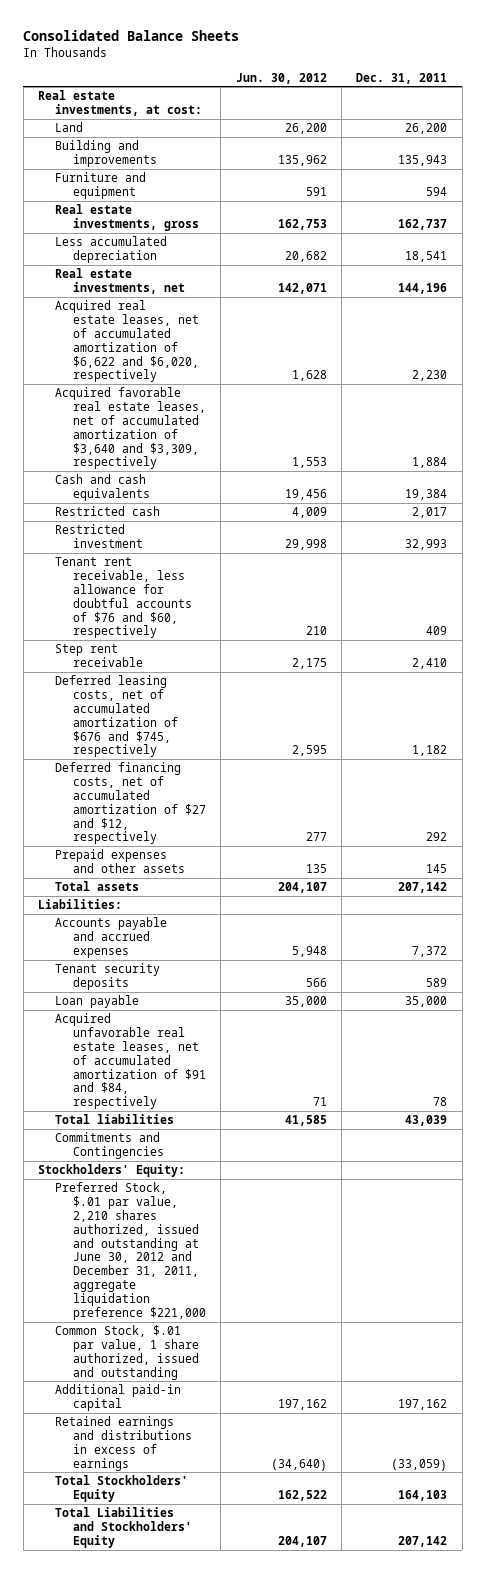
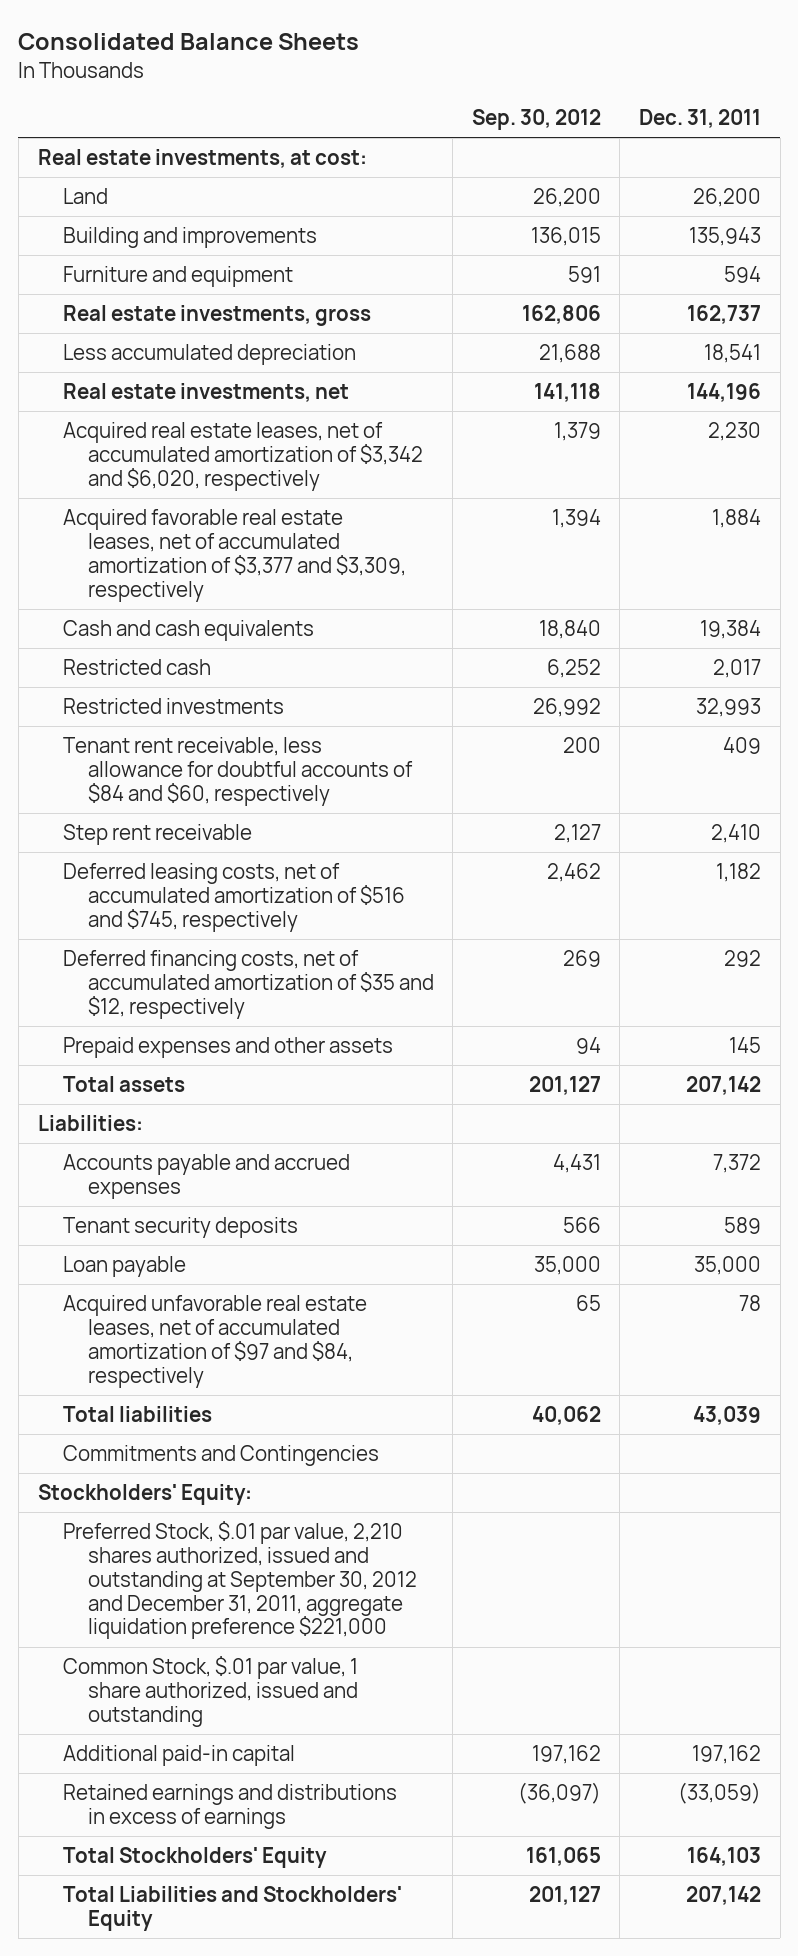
[235,72,327,84] Jun. 30, 2012 -> none
none -> [471,109,601,131] Sep. 30, 2012
[55,300,199,383] Acquired real estate leases, net of accumulated amortization of $6,622 and $6,020, respectively -> [62,422,423,491] Acquired real estate leases, net of accumulated amortization of $3,342 and $6,020, respectively
[55,387,206,470] Acquired favorable real estate leases, net of accumulated amortization of $3,640 and $3,309, respectively -> [62,509,406,602] Acquired favorable real estate leases, net of accumulated amortization of $3,377 and $3,309, respectively
[55,524,143,548] Restricted investment -> [62,698,284,715] Restricted investments
[55,557,192,639] Tenant rent receivable, less allowance for doubtful accounts of $76 and $60, respectively -> [62,737,413,806] Tenant rent receivable, less allowance for doubtful accounts of $84 and $60, respectively
[55,675,178,758] Deferred leasing costs, net of accumulated amortization of $676 and $745, respectively -> [62,863,405,932] Deferred leasing costs, net of accumulated amortization of $516 and $745, respectively
[55,762,206,845] Deferred financing costs, net of accumulated amortization of $27 and $12, respectively -> [62,950,434,1019] Deferred financing costs, net of accumulated amortization of $35 and $12, respectively
[55,1013,206,1110] Acquired unfavorable real estate leases, net of accumulated amortization of $91 and $84, respectively -> [62,1295,367,1388] Acquired unfavorable real estate leases, net of accumulated amortization of $97 and $84, respectively
[55,1182,206,1320] Preferred Stock, $.01 par value, 2,210 shares authorized, issued and outstanding at June 30, 2012 and December 31, 2011, aggregate liquidation preference $221,000 -> [62,1521,417,1640] Preferred Stock, $.01 par value, 2,210 shares authorized, issued and outstanding at September 30, 2012 and December 31, 2011, aggregate liquidation preference $221,000

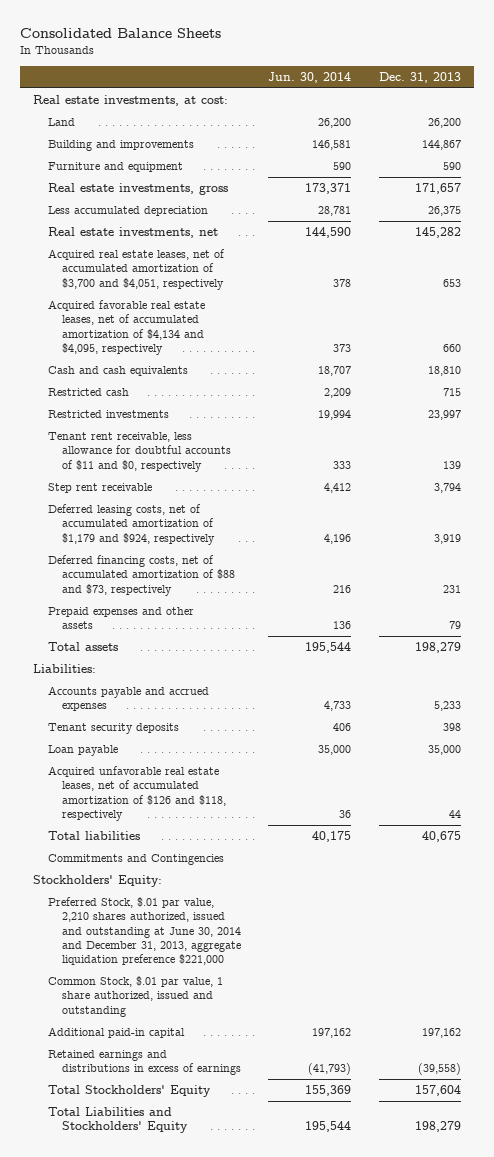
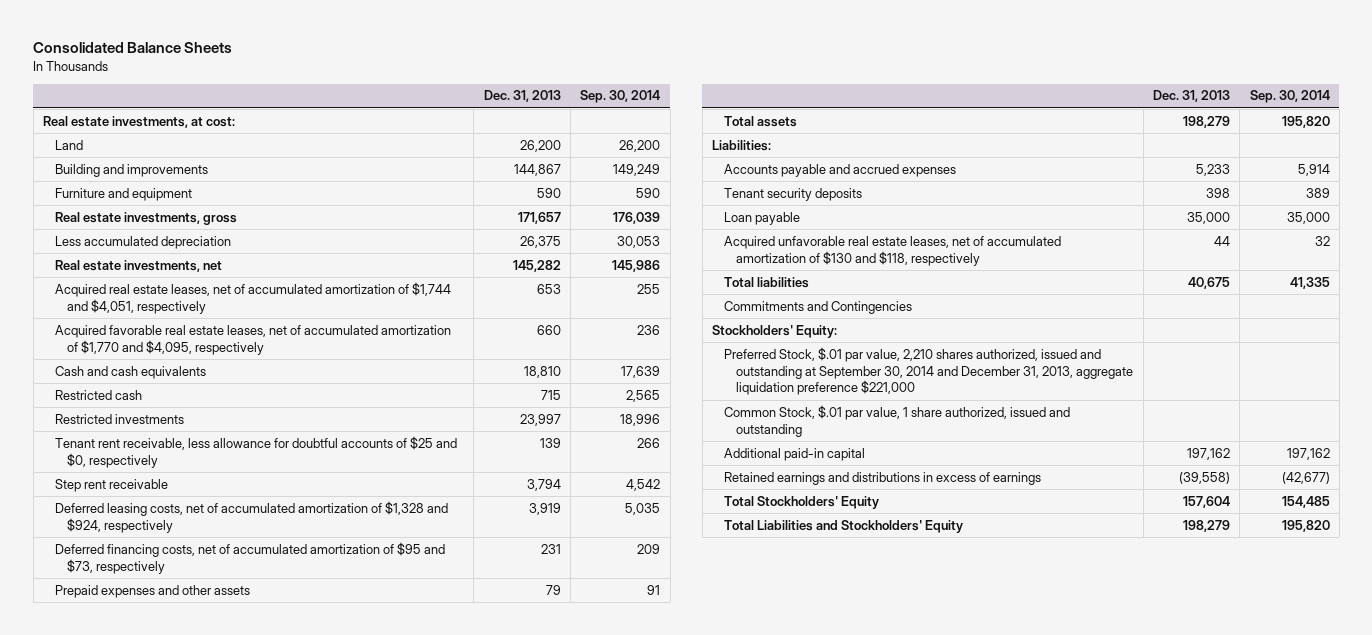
[268,71,352,83] Jun. 30, 2014 -> none
none -> [580,90,661,104] Sep. 30, 2014
[47,249,225,290] Acquired real estate leases, net of accumulated amortization of $3,700 and $4,051, respectively -> [54,281,451,314] Acquired real estate leases, net of accumulated amortization of $1,744 and $4,051, respectively
[47,300,205,355] Acquired favorable real estate leases, net of accumulated amortization of $4,134 and $4,095, respectively -> [54,324,451,355] Acquired favorable real estate leases, net of accumulated amortization of $1,770 and $4,095, respectively
[47,432,232,472] Tenant rent receivable, less allowance for doubtful accounts of $11 and $0, respectively -> [54,435,457,468] Tenant rent receivable, less allowance for doubtful accounts of $25 and $0, respectively
[47,504,216,545] Deferred leasing costs, net of accumulated amortization of $1,179 and $924, respectively -> [54,500,448,533] Deferred leasing costs, net of accumulated amortization of $1,328 and $924, respectively
[47,555,236,596] Deferred financing costs, net of accumulated amortization of $88 and $73, respectively -> [54,541,445,574] Deferred financing costs, net of accumulated amortization of $95 and $73, respectively
[47,766,227,821] Acquired unfavorable real estate leases, net of accumulated amortization of $126 and $118, respectively -> [724,235,1062,266] Acquired unfavorable real estate leases, net of accumulated amortization of $130 and $118, respectively
[47,897,242,966] Preferred Stock, $.01 par value, 2,210 shares authorized, issued and outstanding at June 30, 2014 and December 31, 2013, aggregate liquidation preference $221,000 -> [724,346,1134,396] Preferred Stock, $.01 par value, 2,210 shares authorized, issued and outstanding at September 30, 2014 and December 31, 2013, aggregate liquidation preference $221,000

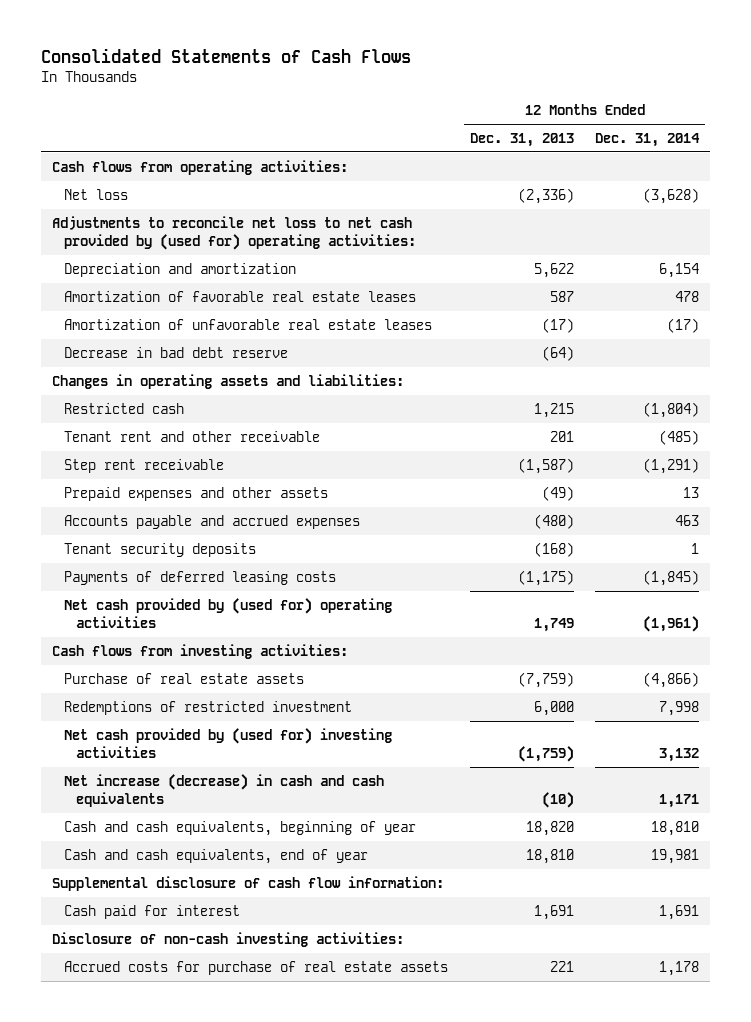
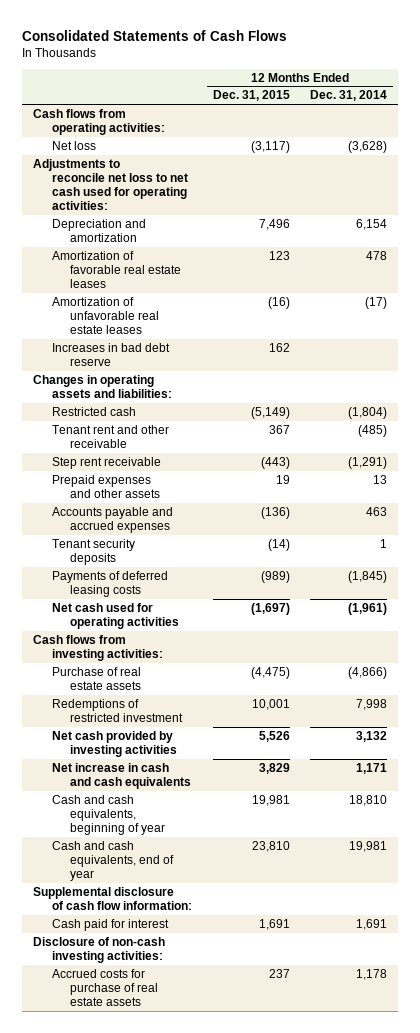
[469,133,574,148] Dec. 31, 2013 -> none
none -> [212,90,290,102] Dec. 31, 2015
[51,215,416,251] Adjustments to reconcile net loss to net cash provided by (used for) operating activities: -> [32,158,188,210] Adjustments to reconcile net loss to net cash used for operating activities:
[63,346,288,358] Decrease in bad debt reserve -> [51,342,170,366] Increases in bad debt reserve
[63,597,392,629] Net cash provided by (used for) operating activities -> [51,602,180,629] Net cash used for operating activities
[63,727,392,759] Net cash provided by (used for) investing activities -> [51,730,178,757] Net cash provided by investing activities
[63,773,384,808] Net increase (decrease) in cash and cash equivalents -> [51,762,192,789] Net increase in cash and cash equivalents

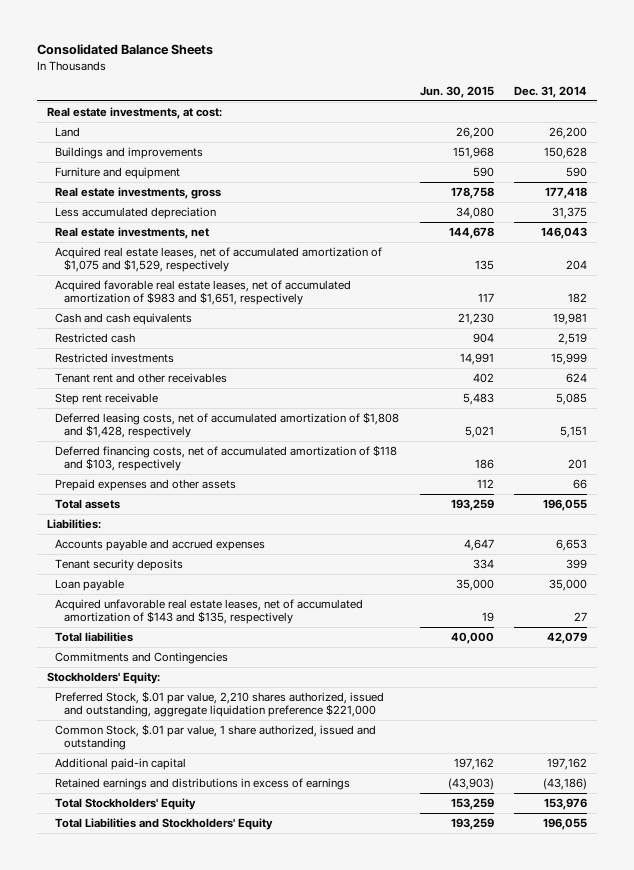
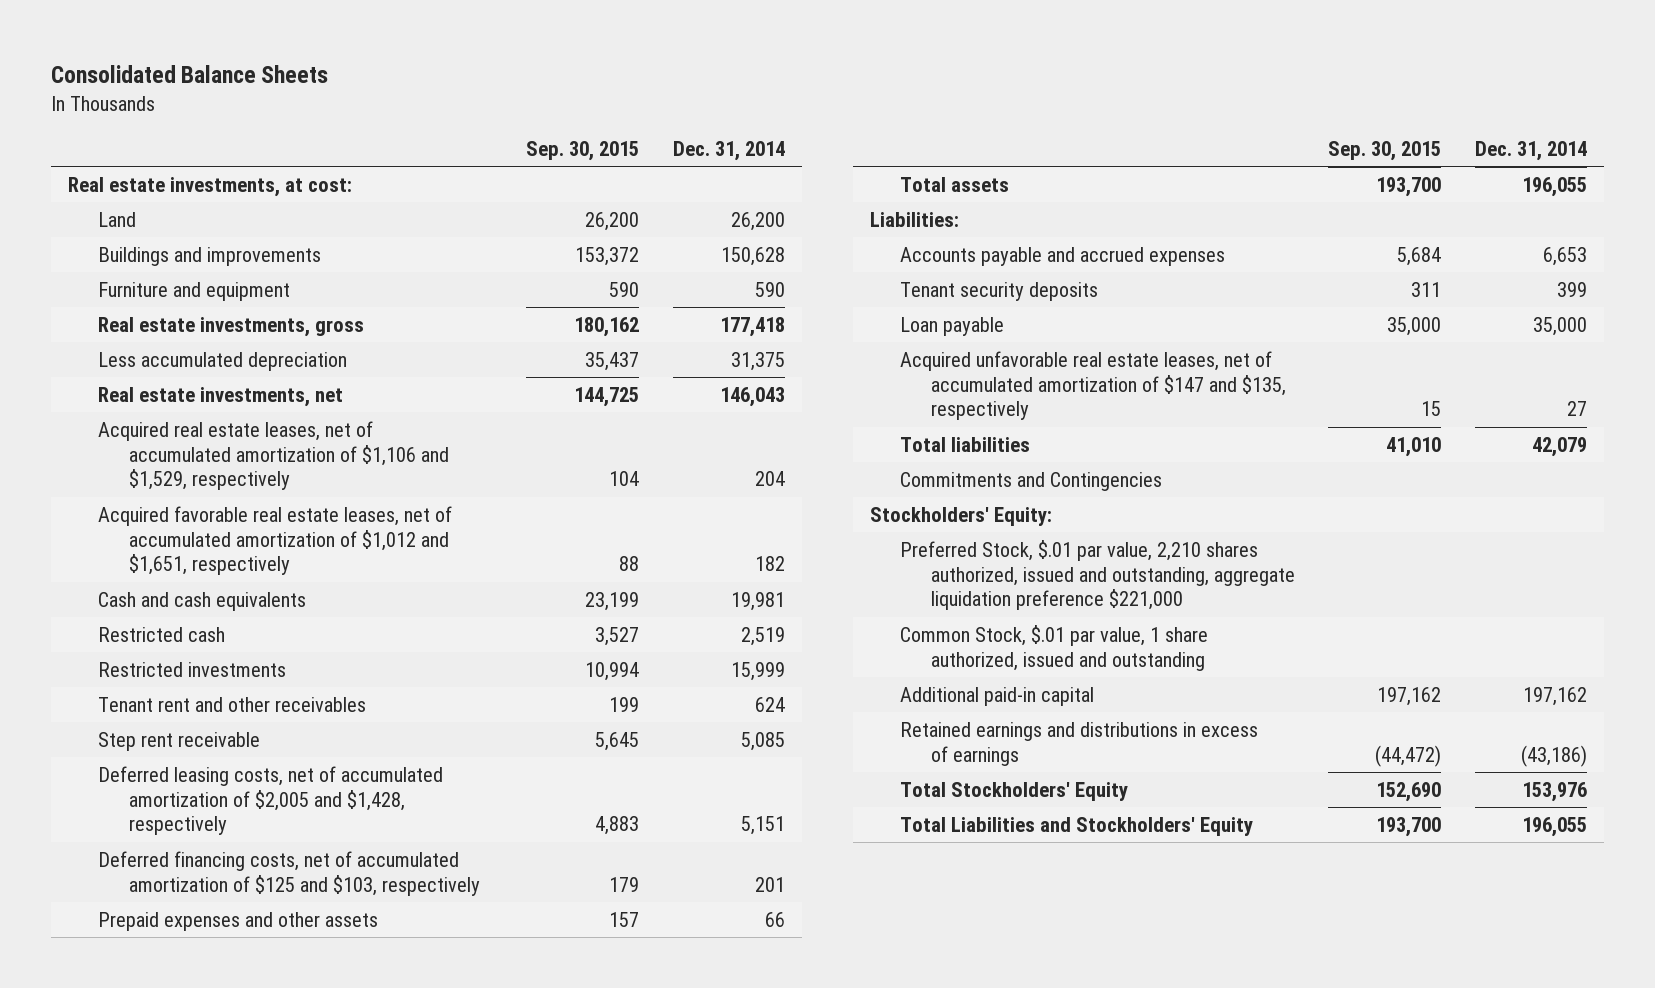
[419,85,494,98] Jun. 30, 2015 -> none
none -> [526,141,640,162] Sep. 30, 2015
[55,246,383,273] Acquired real estate leases, net of accumulated amortization of $1,075 and $1,529, respectively -> [98,420,450,491] Acquired real estate leases, net of accumulated amortization of $1,106 and $1,529, respectively
[55,279,352,306] Acquired favorable real estate leases, net of accumulated amortization of $983 and $1,651, respectively -> [98,505,453,576] Acquired favorable real estate leases, net of accumulated amortization of $1,012 and $1,651, respectively
[55,411,400,439] Deferred leasing costs, net of accumulated amortization of $1,808 and $1,428, respectively -> [98,765,444,836] Deferred leasing costs, net of accumulated amortization of $2,005 and $1,428, respectively
[55,444,398,472] Deferred financing costs, net of accumulated amortization of $118 and $103, respectively -> [98,850,481,896] Deferred financing costs, net of accumulated amortization of $125 and $103, respectively
[55,598,364,625] Acquired unfavorable real estate leases, net of accumulated amortization of $143 and $135, respectively -> [900,350,1287,421] Acquired unfavorable real estate leases, net of accumulated amortization of $147 and $135, respectively

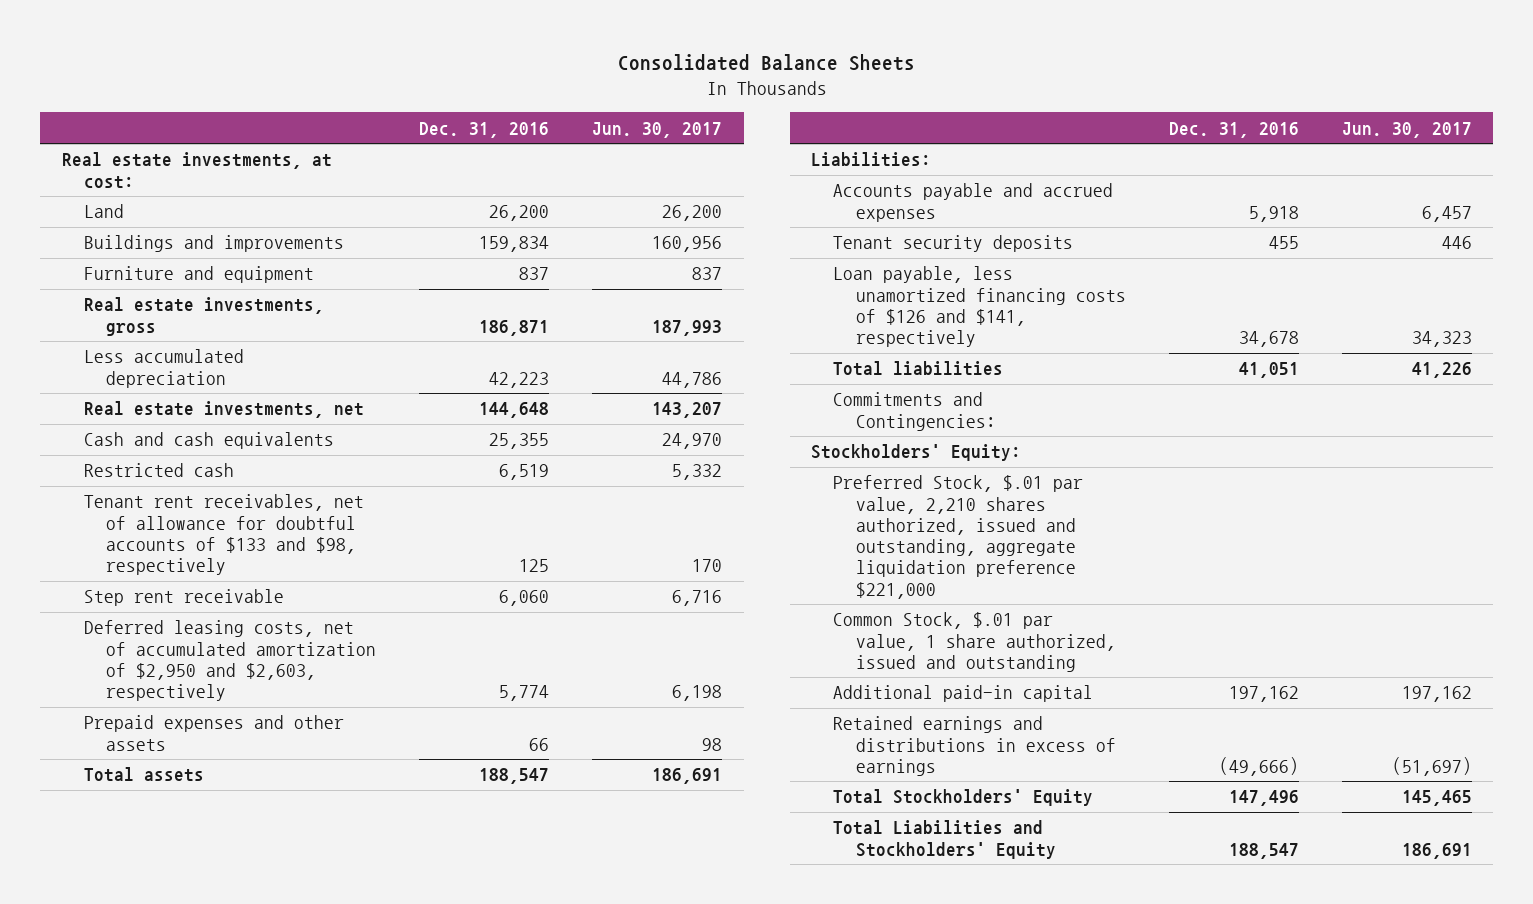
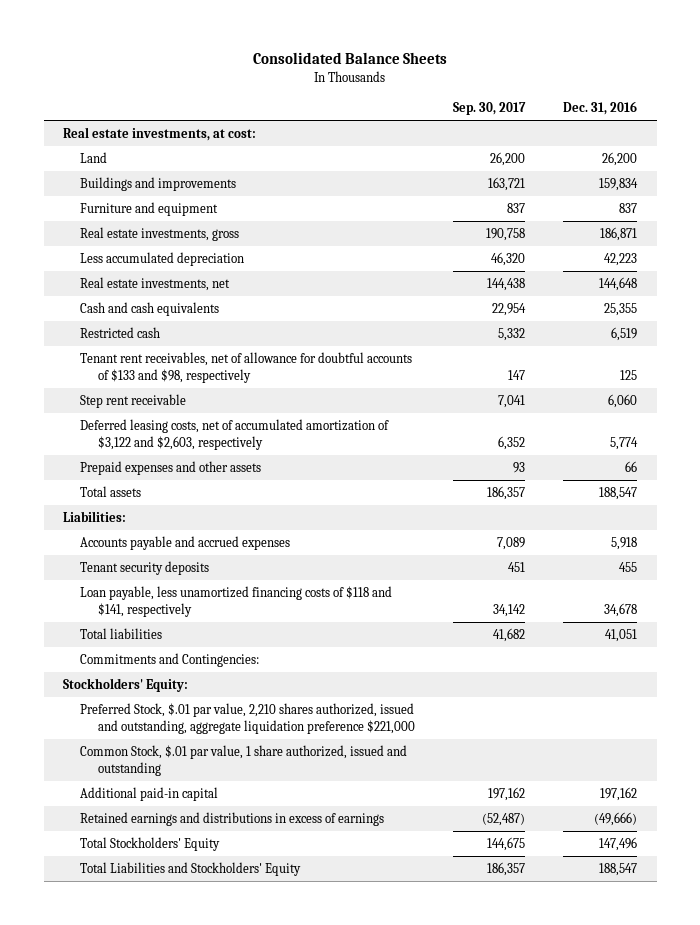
[592,121,723,138] Jun. 30, 2017 -> none
none -> [453,102,527,116] Sep. 30, 2017
[83,620,377,702] Deferred leasing costs, net of accumulated amortization of $2,950 and $2,603, respectively -> [80,418,390,450] Deferred leasing costs, net of accumulated amortization of $3,122 and $2,603, respectively
[833,266,1126,348] Loan payable, less unamortized financing costs of $126 and $141, respectively -> [80,585,393,617] Loan payable, less unamortized financing costs of $118 and $141, respectively

